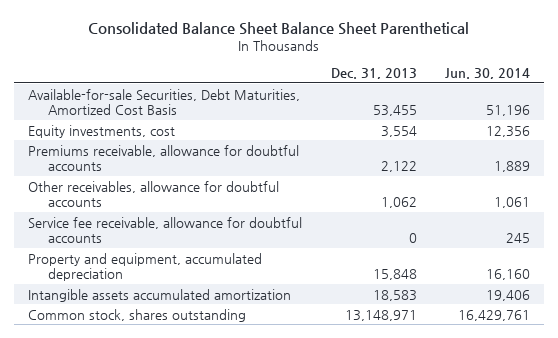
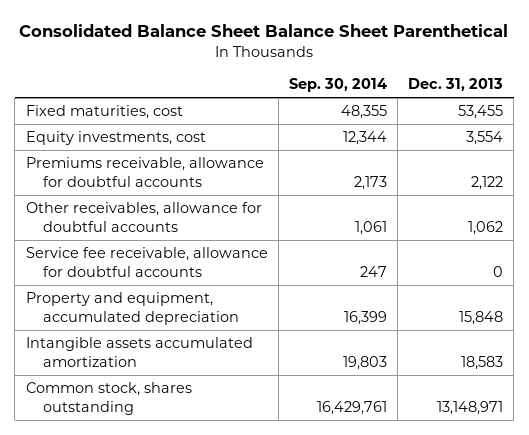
[445,67,531,79] Jun. 30, 2014 -> none
none -> [288,78,387,93] Sep. 30, 2014
[28,88,301,115] Available-for-sale Securities, Debt Maturities, Amortized Cost Basis -> [25,105,183,120] Fixed maturities, cost

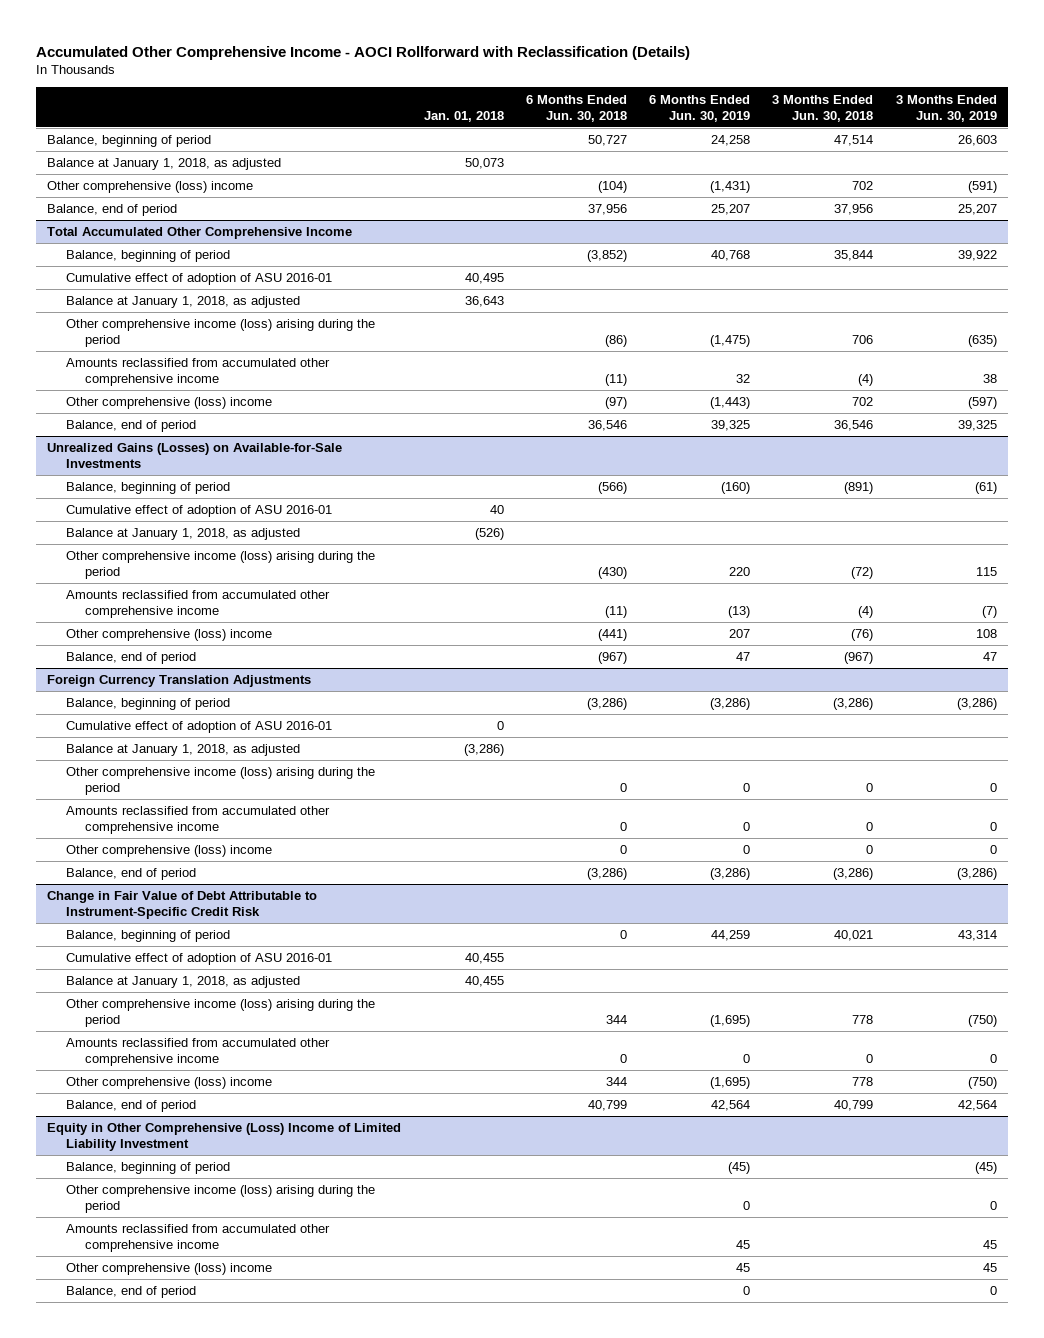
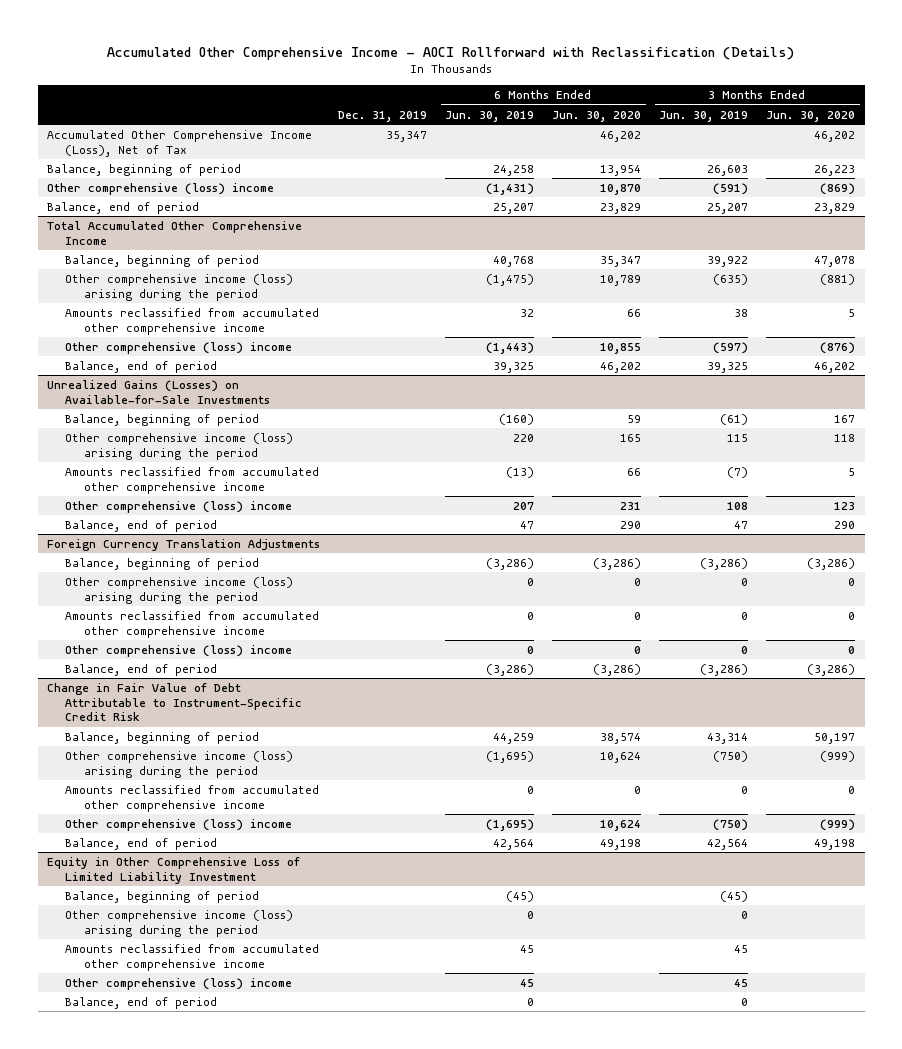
[423,110,504,122] Jan. 01, 2018 -> none
[525,94,627,122] 6 Months Ended Jun. 30, 2018 -> none
[772,94,874,122] 3 Months Ended Jun. 30, 2018 -> none
none -> [337,110,427,122] Dec. 31, 2019
none -> [552,110,642,122] Jun. 30, 2020
none -> [766,110,856,122] Jun. 30, 2020
none -> [46,129,312,157] Accumulated Other Comprehensive Income (Loss), Net of Tax
[47,158,282,171] Balance at January 1, 2018, as adjusted -> none
[66,273,333,286] Cumulative effect of adoption of ASU 2016-01 -> none
[66,296,301,309] Balance at January 1, 2018, as adjusted -> none
[66,505,333,518] Cumulative effect of adoption of ASU 2016-01 -> none
[66,528,301,541] Balance at January 1, 2018, as adjusted -> none
[66,721,333,734] Cumulative effect of adoption of ASU 2016-01 -> none
[66,744,301,757] Balance at January 1, 2018, as adjusted -> none
[66,953,333,966] Cumulative effect of adoption of ASU 2016-01 -> none
[66,976,301,989] Balance at January 1, 2018, as adjusted -> none
[47,1123,402,1152] Equity in Other Comprehensive (Loss) Income of Limited Liability Investment -> [46,856,300,884] Equity in Other Comprehensive Loss of Limited Liability Investment

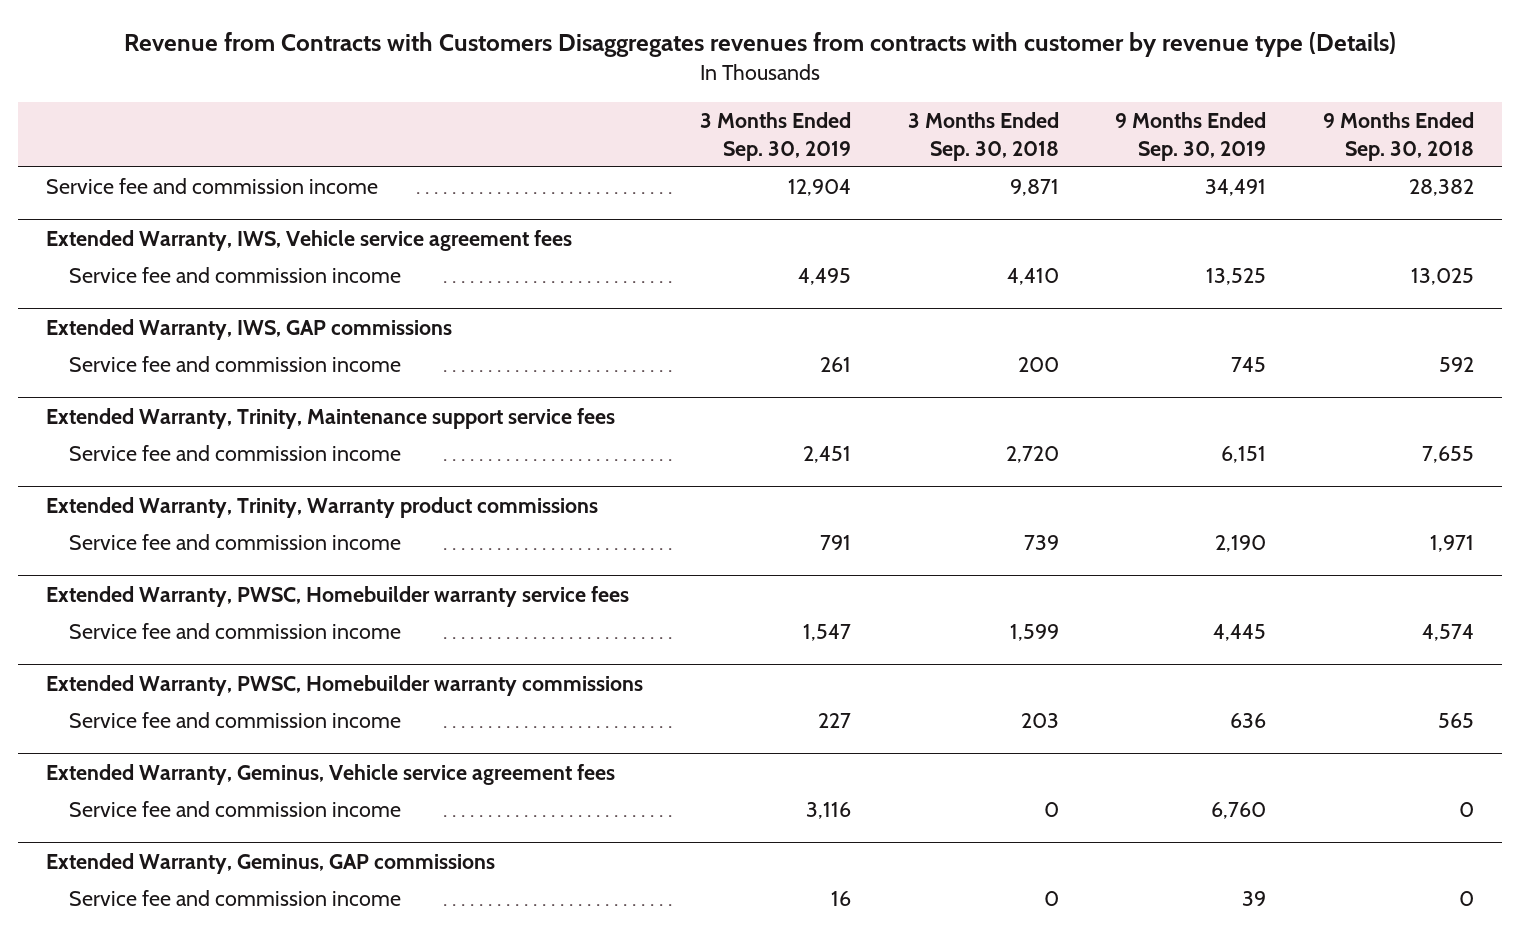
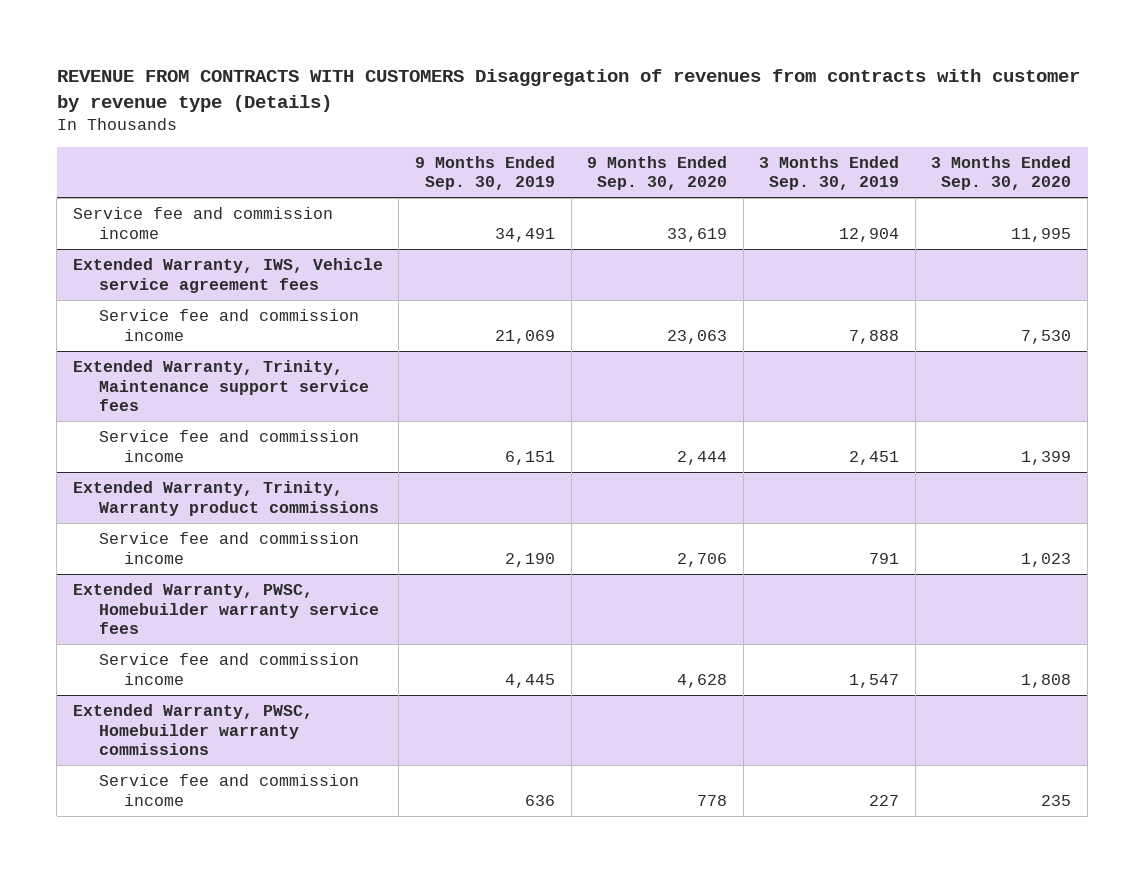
[124,32,1397,58] Revenue from Contracts with Customers Disaggregates revenues from contracts with customer by revenue type (Details) -> [56,69,1080,112] REVENUE FROM CONTRACTS WITH CUSTOMERS Disaggregation of revenues from contracts with customer by revenue type (Details)
[907,111,1059,161] 3 Months Ended Sep. 30, 2018 -> none
[1323,111,1475,161] 9 Months Ended Sep. 30, 2018 -> none
none -> [587,155,728,191] 9 Months Ended Sep. 30, 2020
none -> [931,155,1072,191] 3 Months Ended Sep. 30, 2020
[46,319,453,341] Extended Warranty, IWS, GAP commissions -> none
[68,356,401,373] Service fee and commission income -> none
[798,268,852,286] 4,495 -> [849,329,900,344] 7,888
[1206,268,1267,286] 13,525 -> [494,329,555,344] 21,069
[46,764,616,786] Extended Warranty, Geminus, Vehicle service agreement fees -> none
[68,801,401,818] Service fee and commission income -> none
[46,853,496,875] Extended Warranty, Geminus, GAP commissions -> none
[68,890,401,907] Service fee and commission income -> none

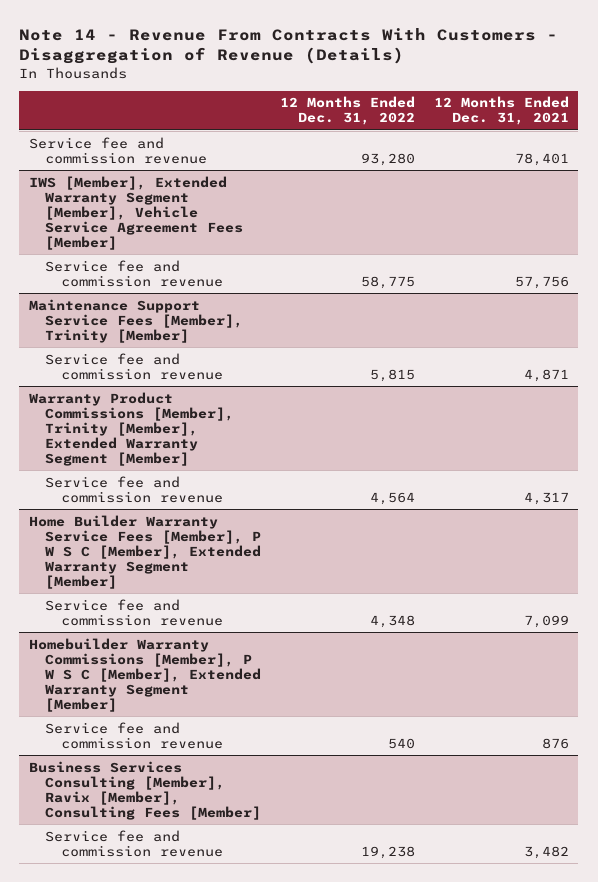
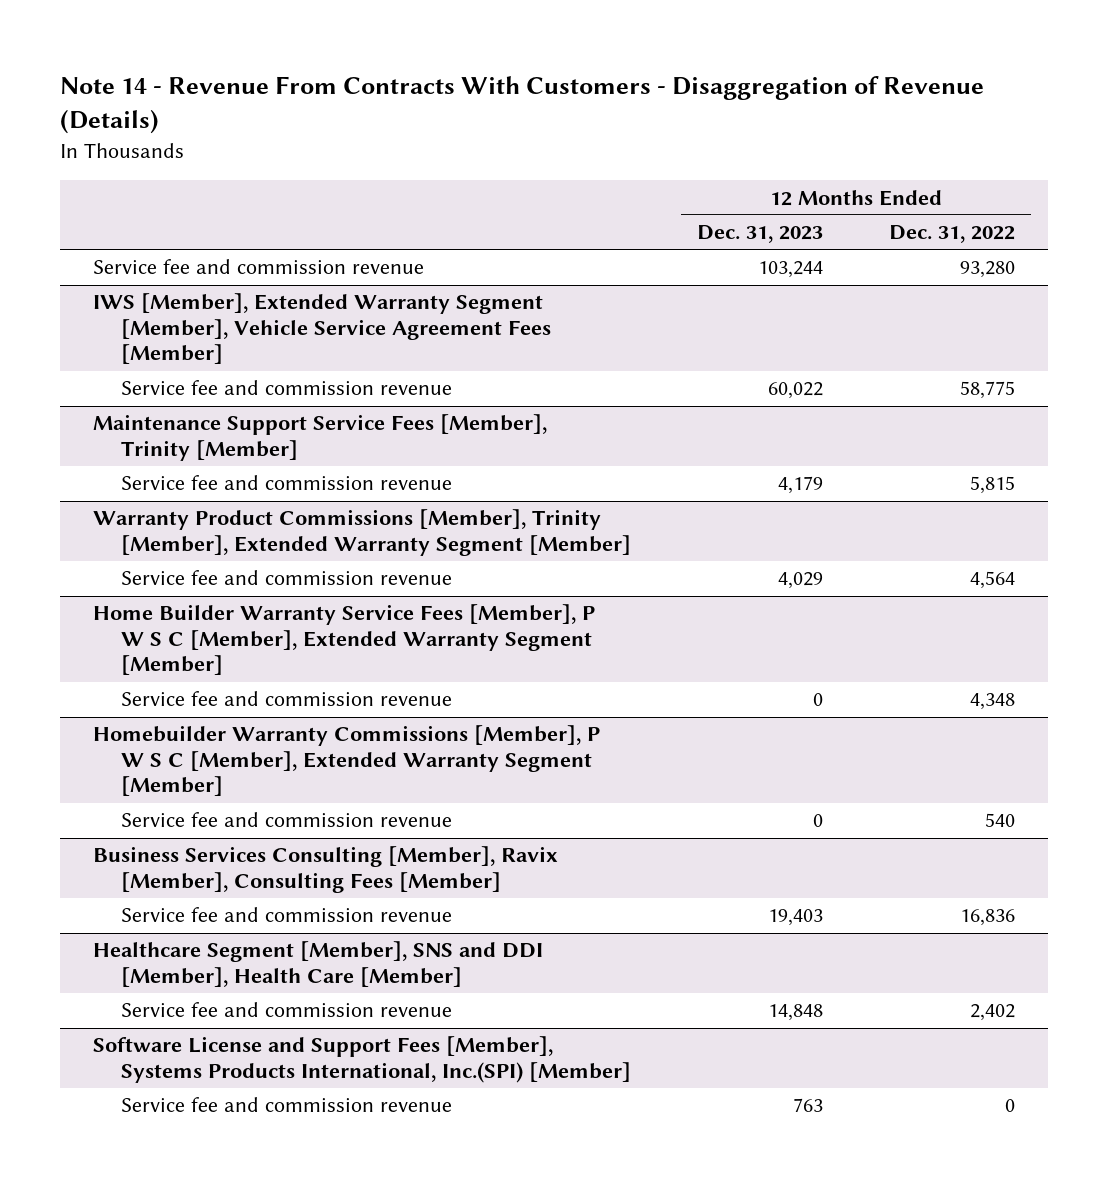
[433,96,569,126] 12 Months Ended Dec. 31, 2021 -> none
none -> [696,225,823,244] Dec. 31, 2023
[360,845,415,859] 19,238 -> [959,909,1015,927] 16,836
none -> [92,941,543,987] Healthcare Segment [Member], SNS and DDI [Member], Health Care [Member]
none -> [121,1002,453,1018] Service fee and commission revenue
none -> [92,1036,632,1083] Software License and Support Fees [Member], Systems Products International, Inc.(SPI) [Member]
none -> [121,1097,453,1113] Service fee and commission revenue

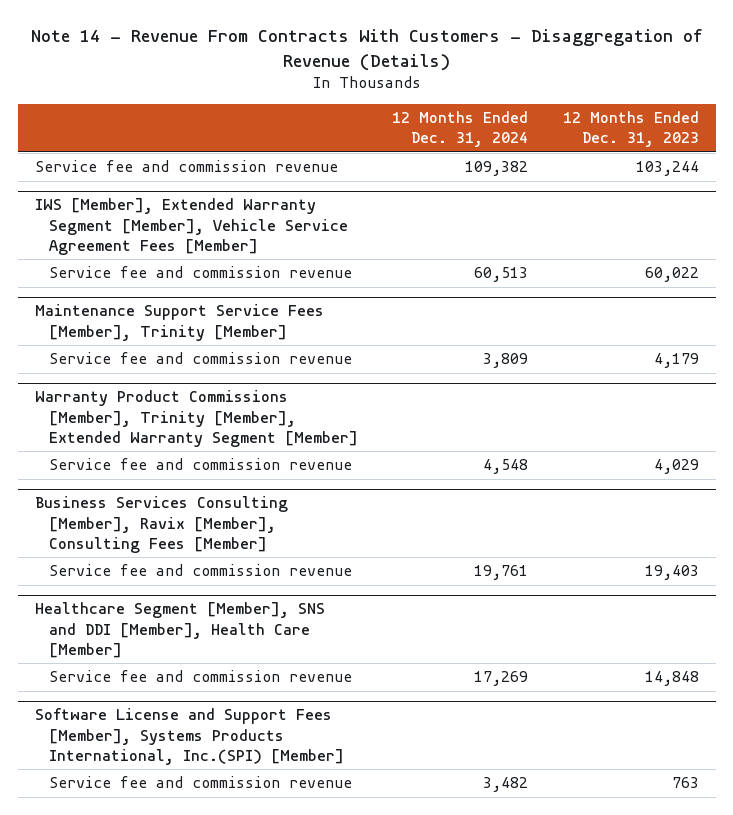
[888,225,1015,244] Dec. 31, 2022 -> none
none -> [392,110,529,148] 12 Months Ended Dec. 31, 2024
[92,604,595,676] Home Builder Warranty Service Fees [Member], P W S C [Member], Extended Warranty Segment [Member] -> none
[121,691,453,707] Service fee and commission revenue -> none
[92,725,600,797] Homebuilder Warranty Commissions [Member], P W S C [Member], Extended Warranty Segment [Member] -> none
[121,812,453,828] Service fee and commission revenue -> none

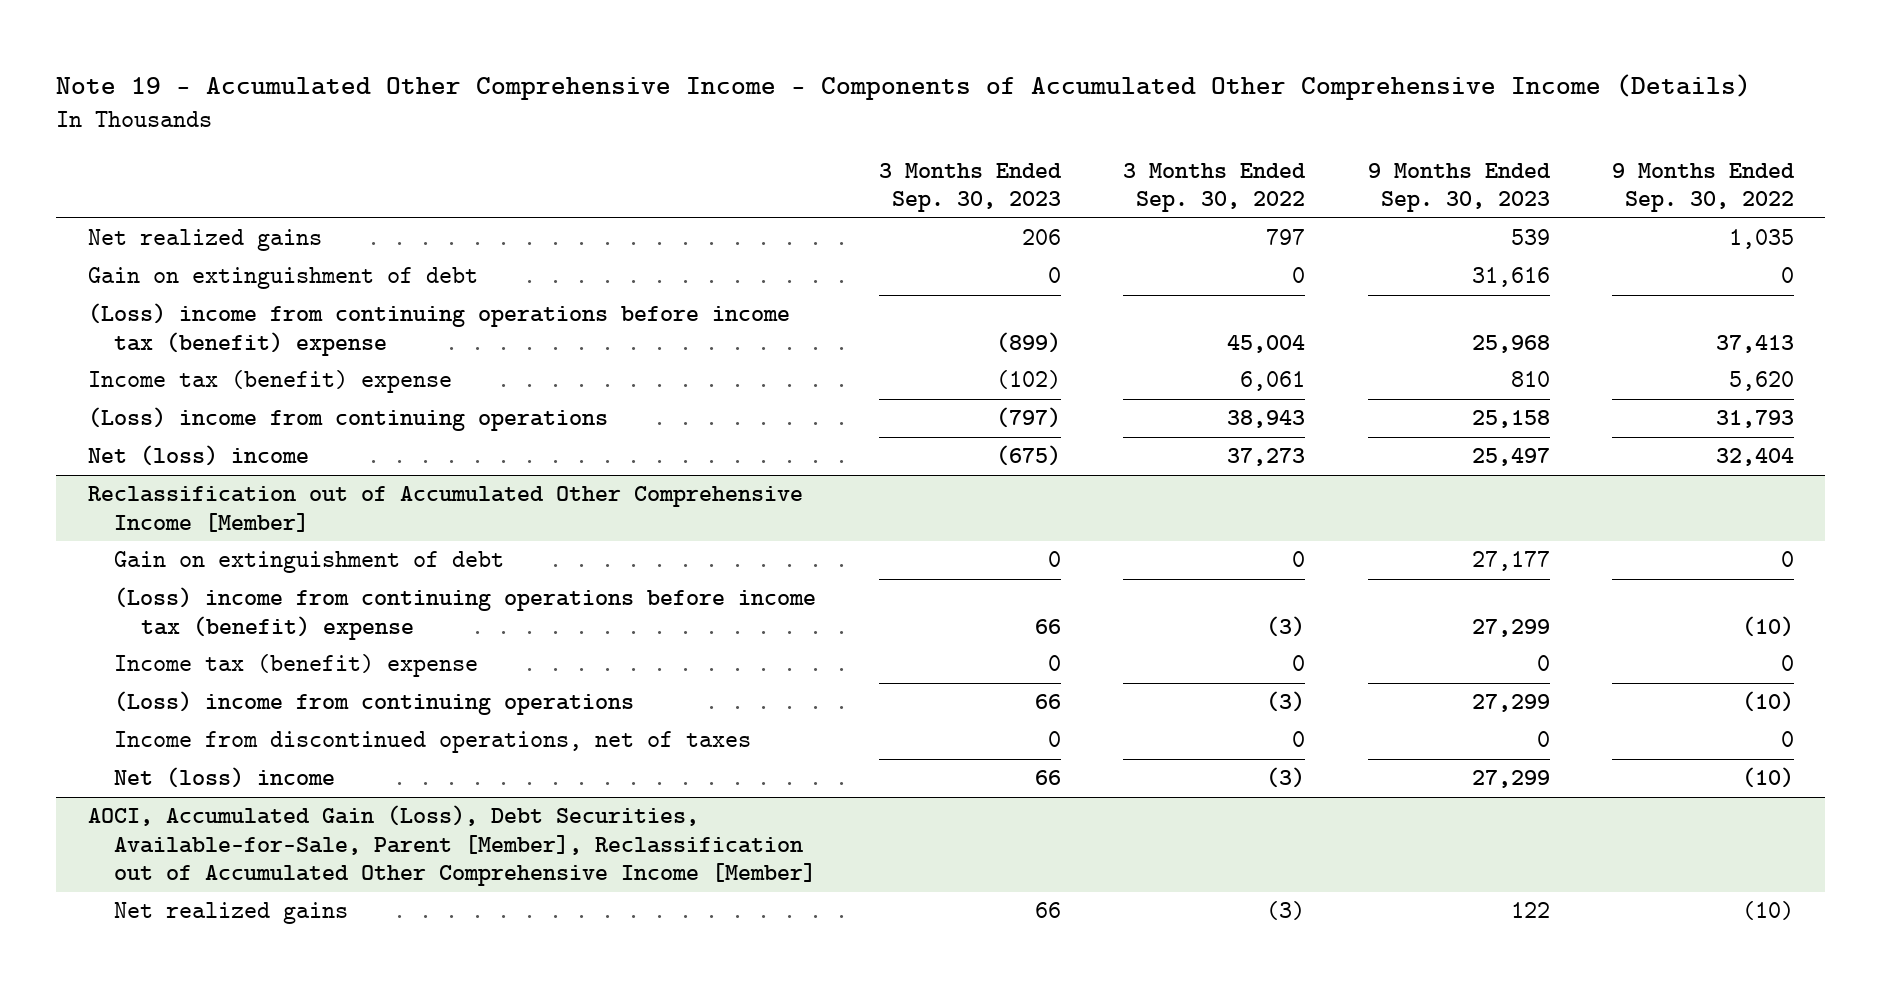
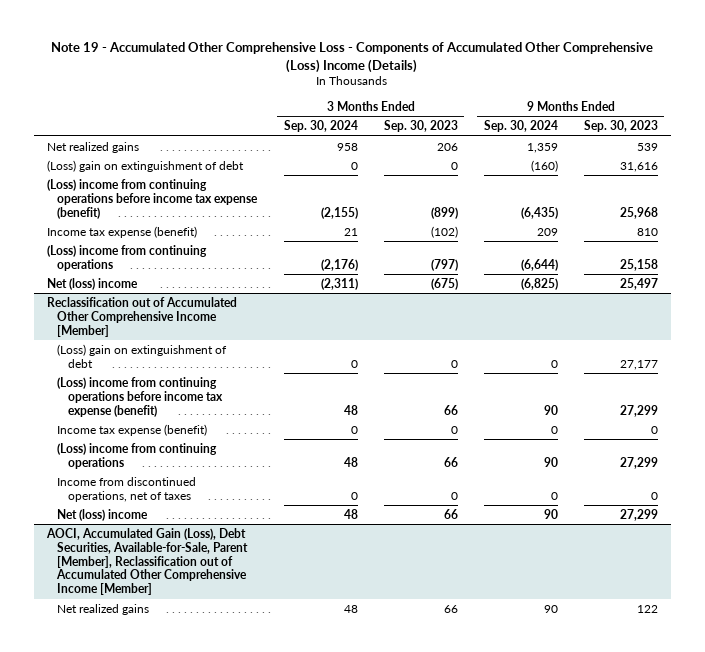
[56,74,1752,101] Note 19 - Accumulated Other Comprehensive Income - Components of Accumulated Other Comprehensive Income (Details) -> [51,41,654,73] Note 19 - Accumulated Other Comprehensive Loss - Components of Accumulated Other Comprehensive (Loss) Income (Details)
[1123,162,1307,213] 3 Months Ended Sep. 30, 2022 -> none
[1611,162,1795,213] 9 Months Ended Sep. 30, 2022 -> none
none -> [283,120,358,133] Sep. 30, 2024
none -> [483,120,558,133] Sep. 30, 2024
[87,267,478,290] Gain on extinguishment of debt -> [47,159,245,172] (Loss) gain on extinguishment of debt
[87,303,790,356] (Loss) income from continuing operations before income tax (benefit) expense -> [47,178,259,219] (Loss) income from continuing operations before income tax expense (benefit)
[87,370,452,394] Income tax (benefit) expense -> [47,225,198,238] Income tax expense (benefit)
[114,551,505,574] Gain on extinguishment of debt -> [57,343,228,368] (Loss) gain on extinguishment of debt
[114,587,817,640] (Loss) income from continuing operations before income tax (benefit) expense -> [57,376,223,417] (Loss) income from continuing operations before income tax expense (benefit)
[114,654,479,678] Income tax (benefit) expense -> [57,423,208,436] Income tax expense (benefit)

